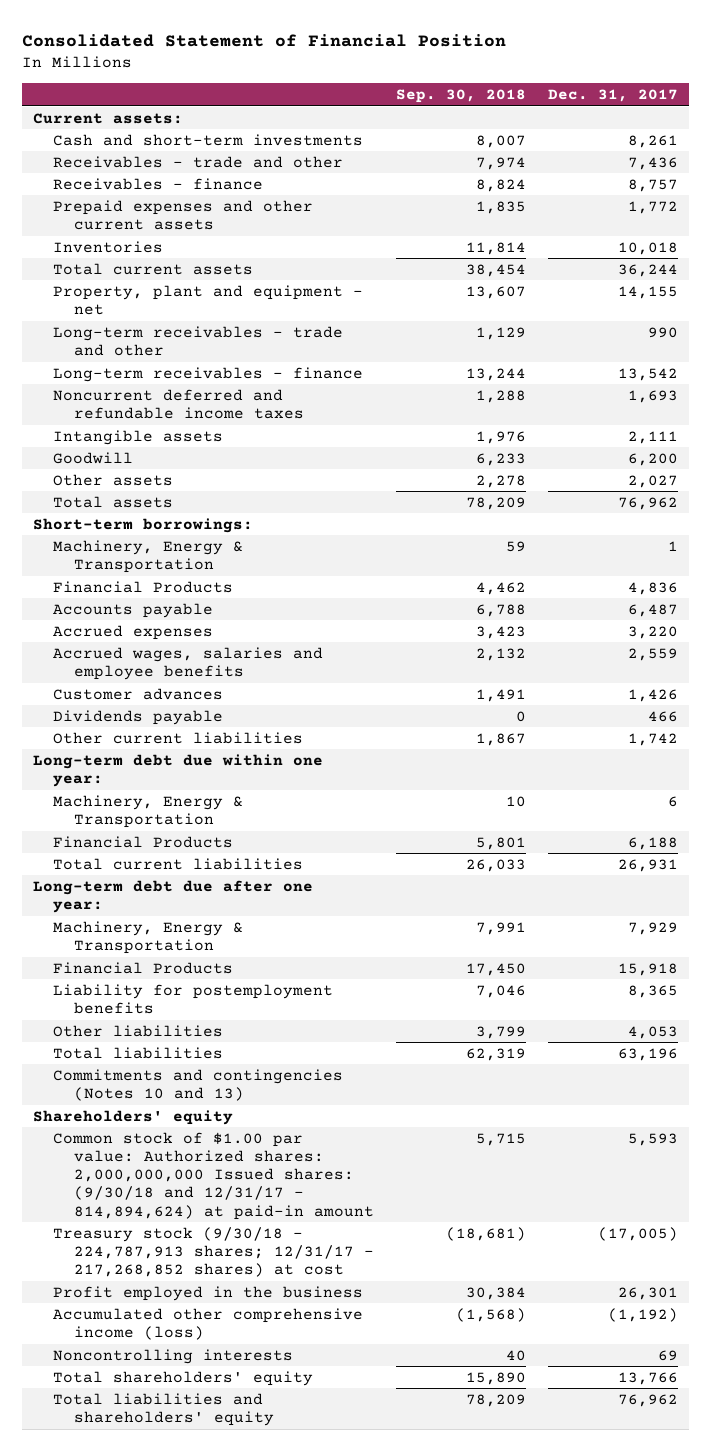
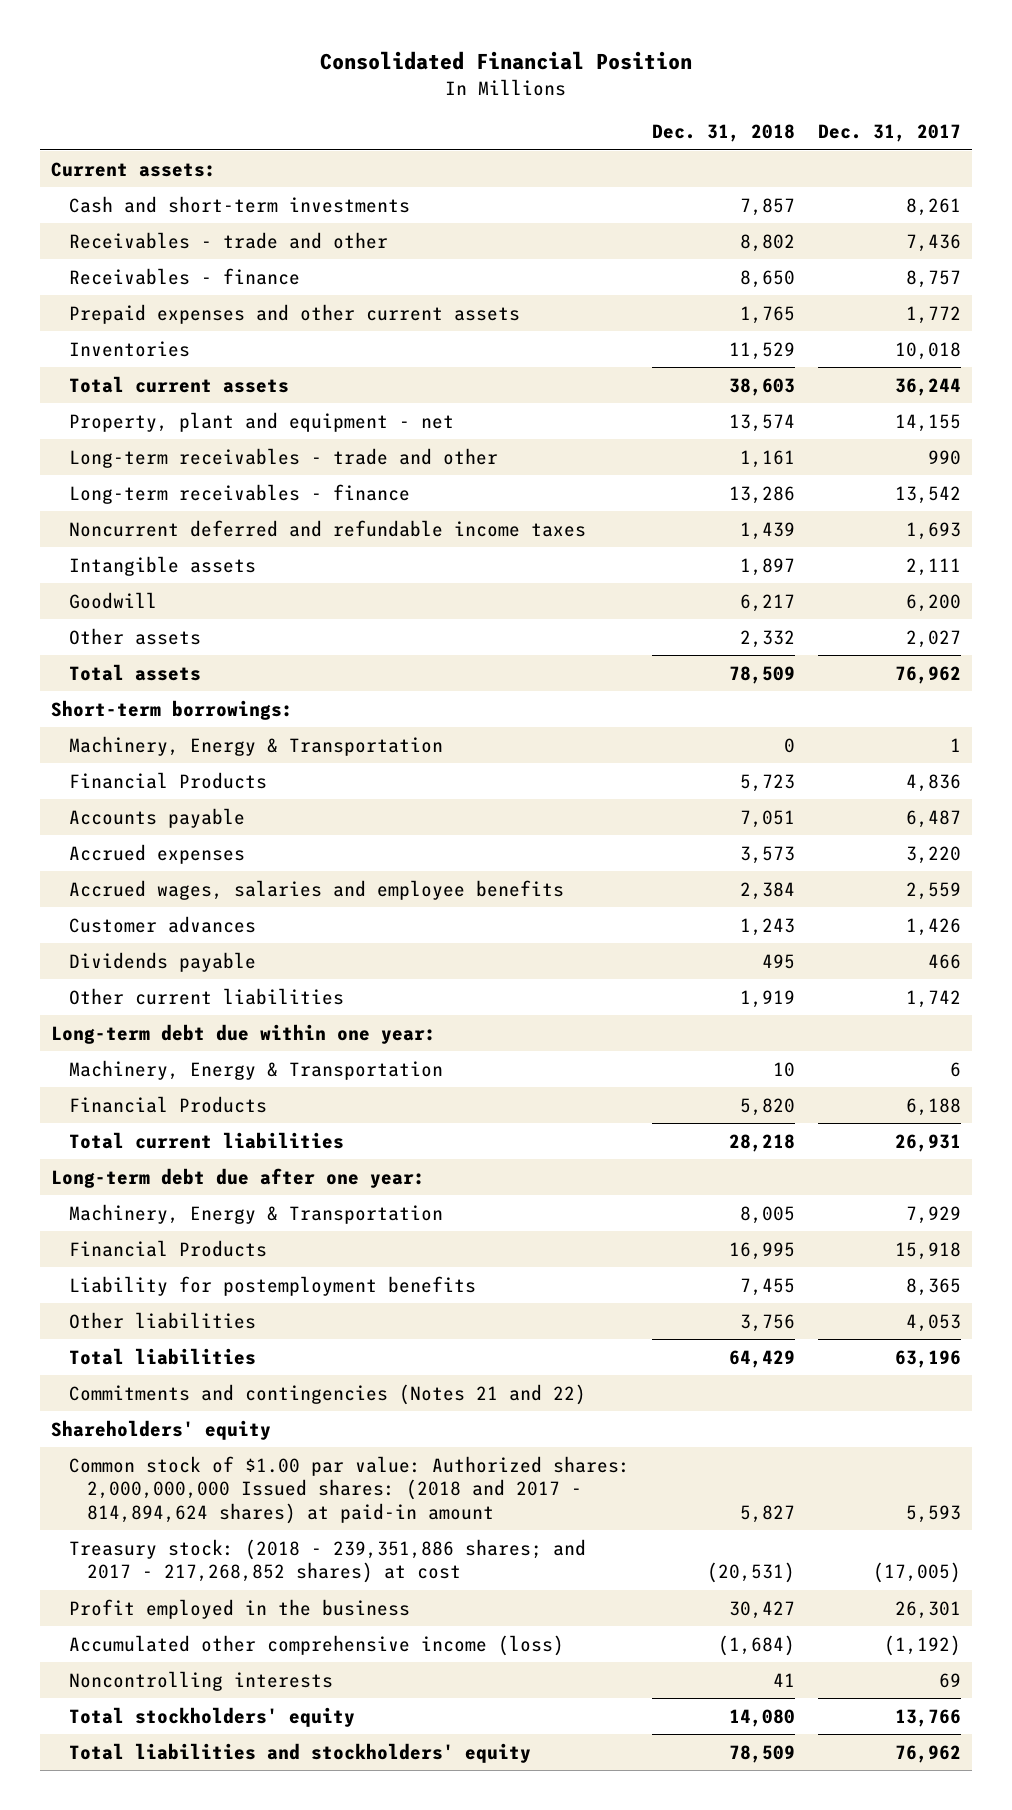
[21,34,506,48] Consolidated Statement of Financial Position -> [319,51,692,71] Consolidated Financial Position
[396,88,527,103] Sep. 30, 2018 -> none
none -> [652,124,796,143] Dec. 31, 2018
[53,1068,344,1101] Commitments and contingencies (Notes 10 and 13) -> [68,1383,586,1405] Commitments and contingencies (Notes 21 and 22)
[53,1131,374,1220] Common stock of $1.00 par value: Authorized shares: 2,000,000,000 Issued shares: (9/30/18 and 12/31/17 - 814,894,624) at paid-in amount -> [68,1455,630,1524] Common stock of $1.00 par value: Authorized shares: 2,000,000,000 Issued shares: (2018 and 2017 - 814,894,624 shares) at paid-in amount
[53,1226,374,1278] Treasury stock (9/30/18 - 224,787,913 shares; 12/31/17 - 217,268,852 shares) at cost -> [68,1538,586,1584] Treasury stock: (2018 - 239,351,886 shares; and 2017 - 217,268,852 shares) at cost
[53,1370,314,1386] Total shareholders' equity -> [68,1706,355,1727] Total stockholders' equity
[53,1392,274,1426] Total liabilities and shareholders' equity -> [68,1742,531,1763] Total liabilities and stockholders' equity

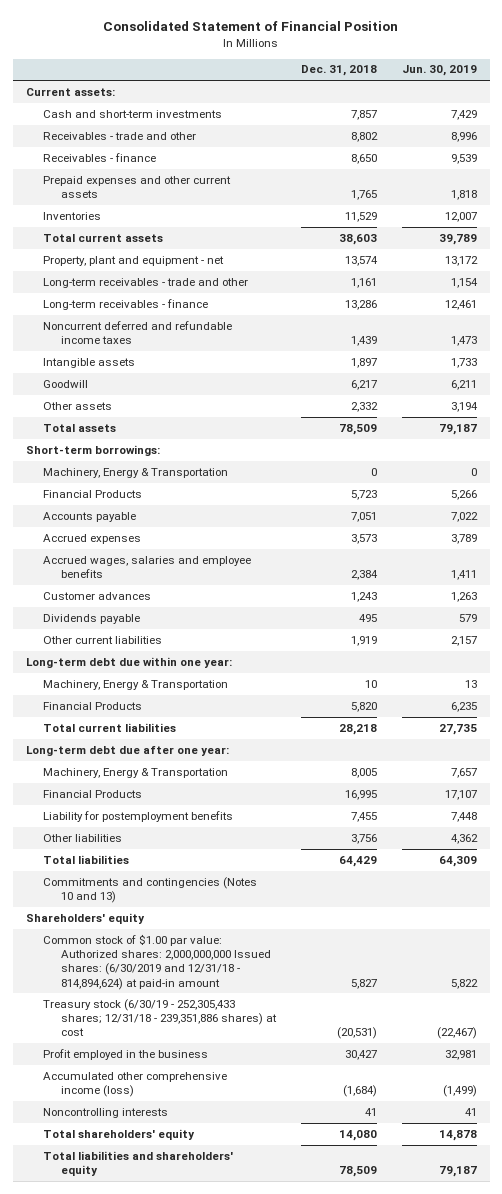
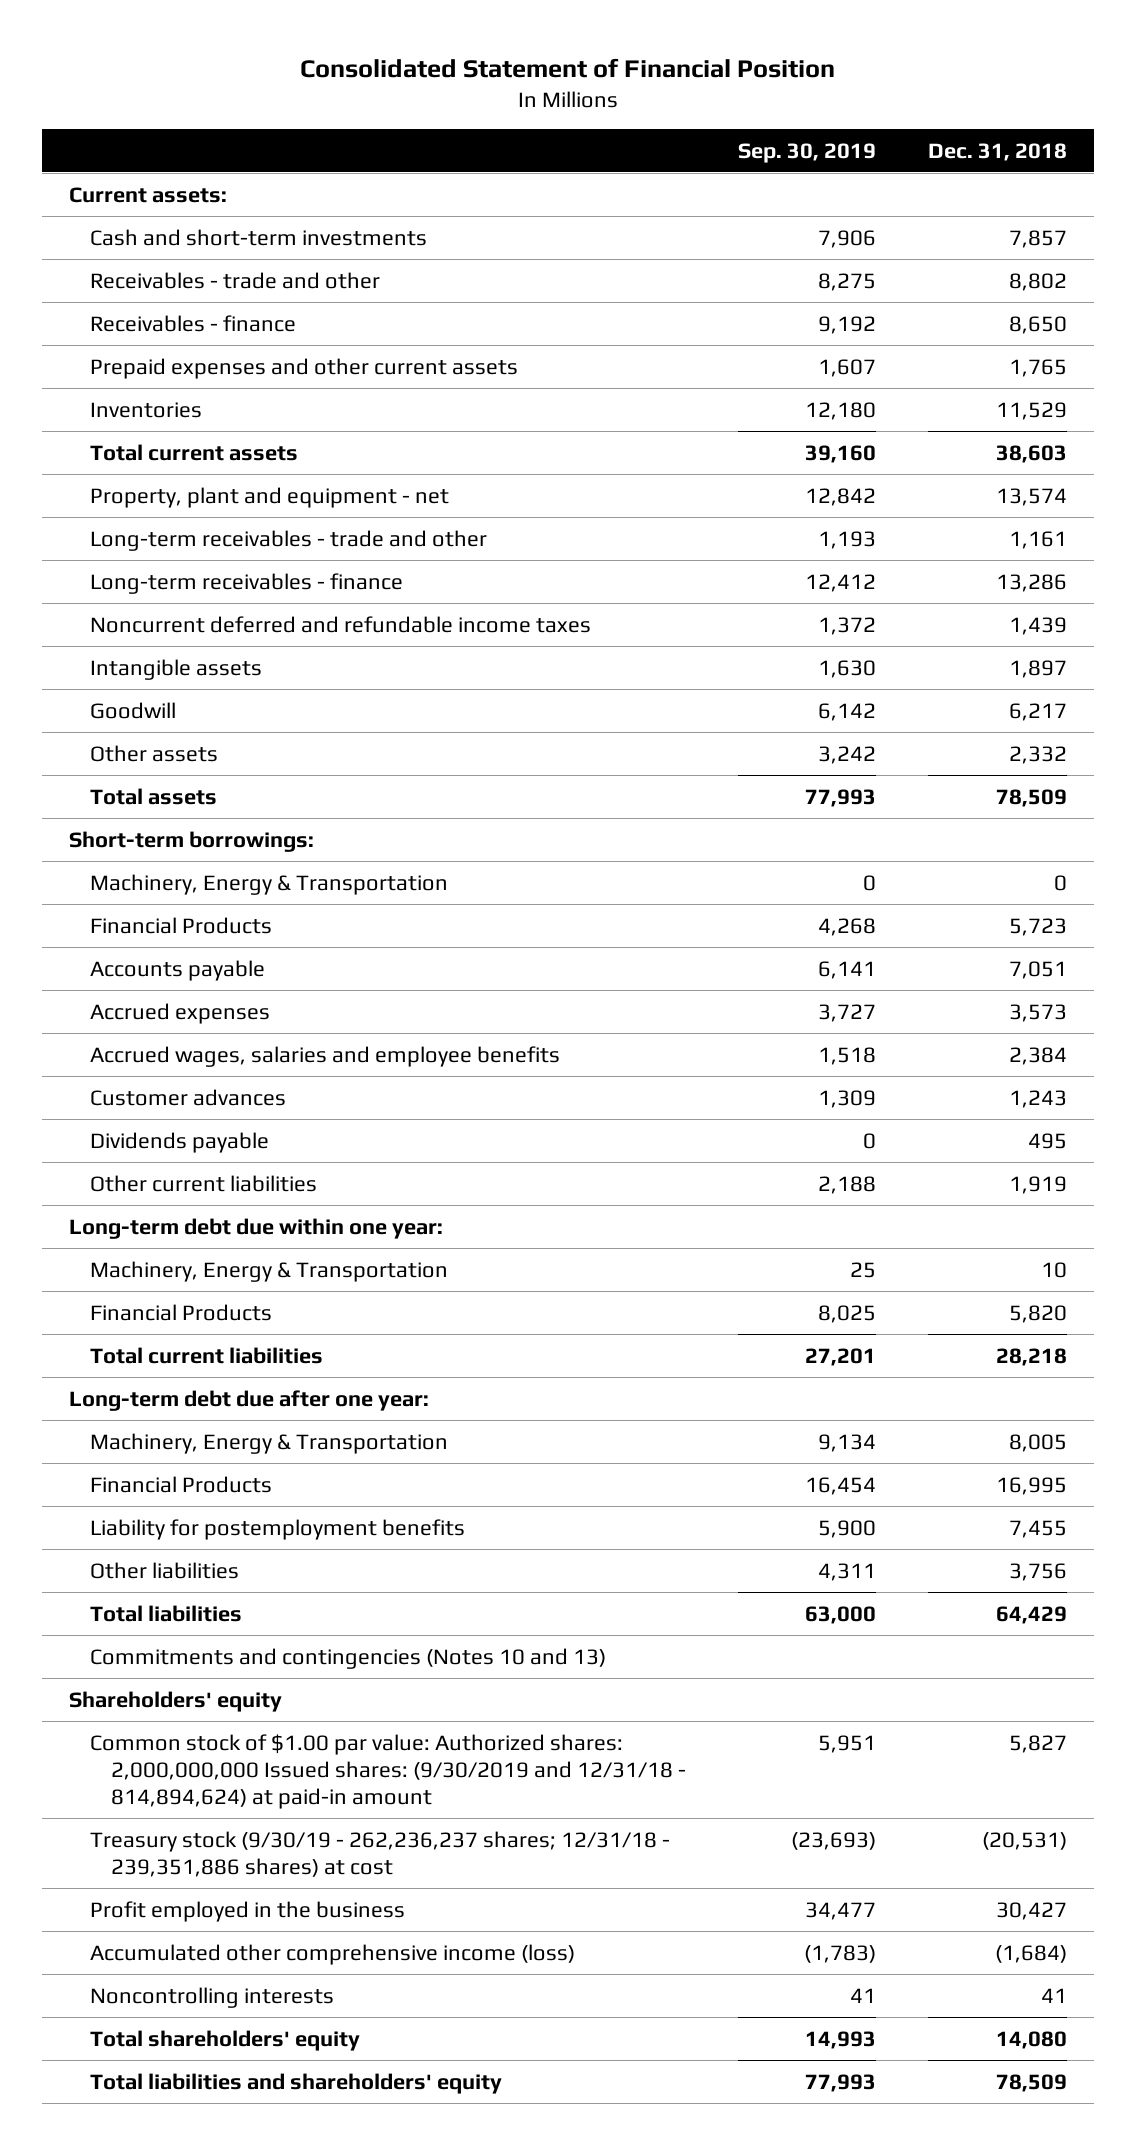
[401,65,477,77] Jun. 30, 2019 -> none
none -> [738,142,877,163] Sep. 30, 2019
[43,933,271,990] Common stock of $1.00 par value: Authorized shares: 2,000,000,000 Issued shares: (6/30/2019 and 12/31/18 - 814,894,624) at paid-in amount -> [89,1733,686,1809] Common stock of $1.00 par value: Authorized shares: 2,000,000,000 Issued shares: (9/30/2019 and 12/31/18 - 814,894,624) at paid-in amount
[43,998,277,1037] Treasury stock (6/30/19 - 252,305,433 shares; 12/31/18 - 239,351,886 shares) at cost -> [89,1830,670,1877] Treasury stock (9/30/19 - 262,236,237 shares; 12/31/18 - 239,351,886 shares) at cost

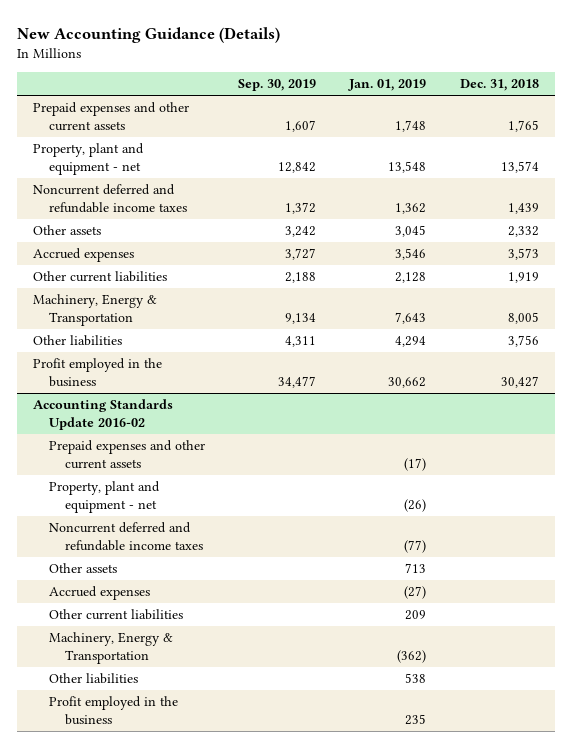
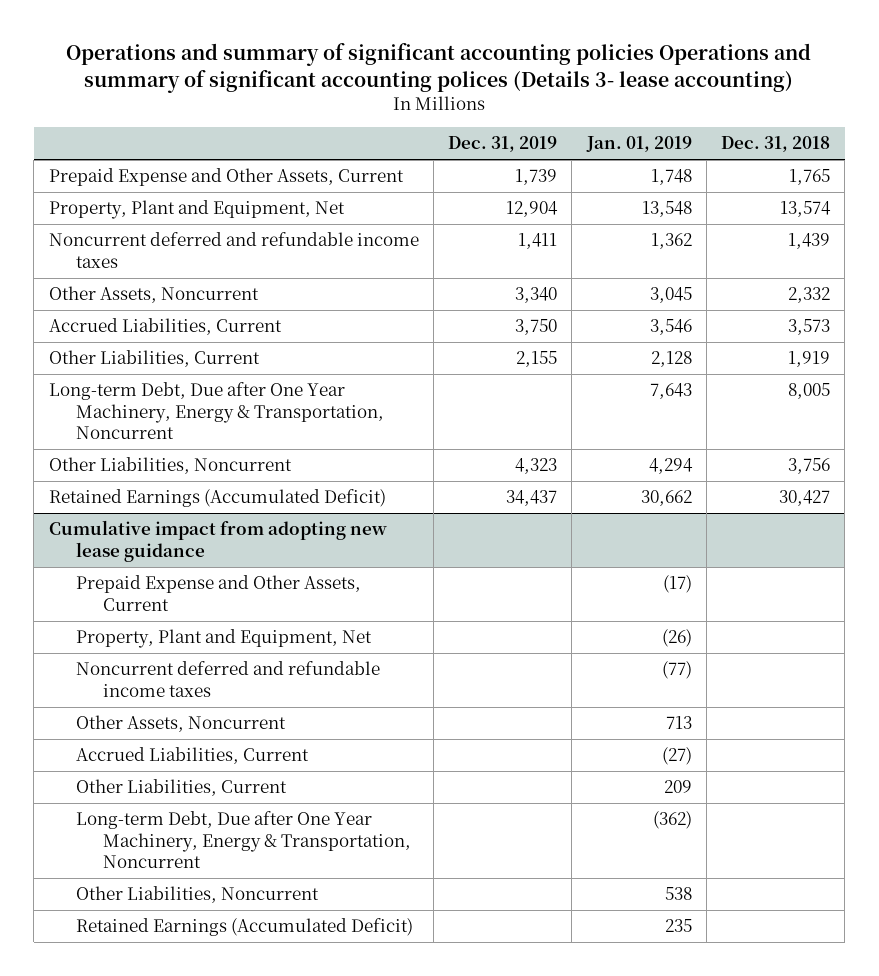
[16,26,280,43] New Accounting Guidance (Details) -> [66,43,812,93] Operations and summary of significant accounting policies Operations and summary of significant accounting polices (Details 3- lease accounting)
[238,79,317,92] Sep. 30, 2019 -> none
none -> [448,136,558,153] Dec. 31, 2019
[33,102,190,132] Prepaid expenses and other current assets -> [48,168,404,187] Prepaid Expense and Other Assets, Current
[33,143,145,176] Property, plant and equipment - net -> [48,200,345,220] Property, Plant and Equipment, Net
[33,225,102,236] Other assets -> [48,286,259,304] Other Assets, Noncurrent
[33,248,135,263] Accrued expenses -> [48,318,282,336] Accrued Liabilities, Current
[33,271,168,283] Other current liabilities -> [48,350,260,368] Other Liabilities, Current
[33,294,158,327] Machinery, Energy & Transportation -> [48,382,384,440] Long-term Debt, Due after One Year Machinery, Energy & Transportation, Noncurrent
[33,335,123,347] Other liabilities -> [48,457,292,475] Other Liabilities, Noncurrent
[33,358,163,388] Profit employed in the business -> [48,489,386,508] Retained Earnings (Accumulated Deficit)
[33,399,174,431] Accounting Standards Update 2016-02 -> [48,520,387,562] Cumulative impact from adopting new lease guidance
[49,440,206,470] Prepaid expenses and other current assets -> [75,575,361,611] Prepaid Expense and Other Assets, Current
[49,481,161,514] Property, plant and equipment - net -> [75,629,372,649] Property, Plant and Equipment, Net
[49,563,118,574] Other assets -> [75,715,286,733] Other Assets, Noncurrent
[49,586,151,601] Accrued expenses -> [75,747,309,765] Accrued Liabilities, Current
[49,609,184,621] Other current liabilities -> [75,779,287,797] Other Liabilities, Current
[49,632,174,665] Machinery, Energy & Transportation -> [75,811,412,869] Long-term Debt, Due after One Year Machinery, Energy & Transportation, Noncurrent
[49,673,139,685] Other liabilities -> [75,886,319,904] Other Liabilities, Noncurrent
[49,696,179,726] Profit employed in the business -> [75,918,413,937] Retained Earnings (Accumulated Deficit)

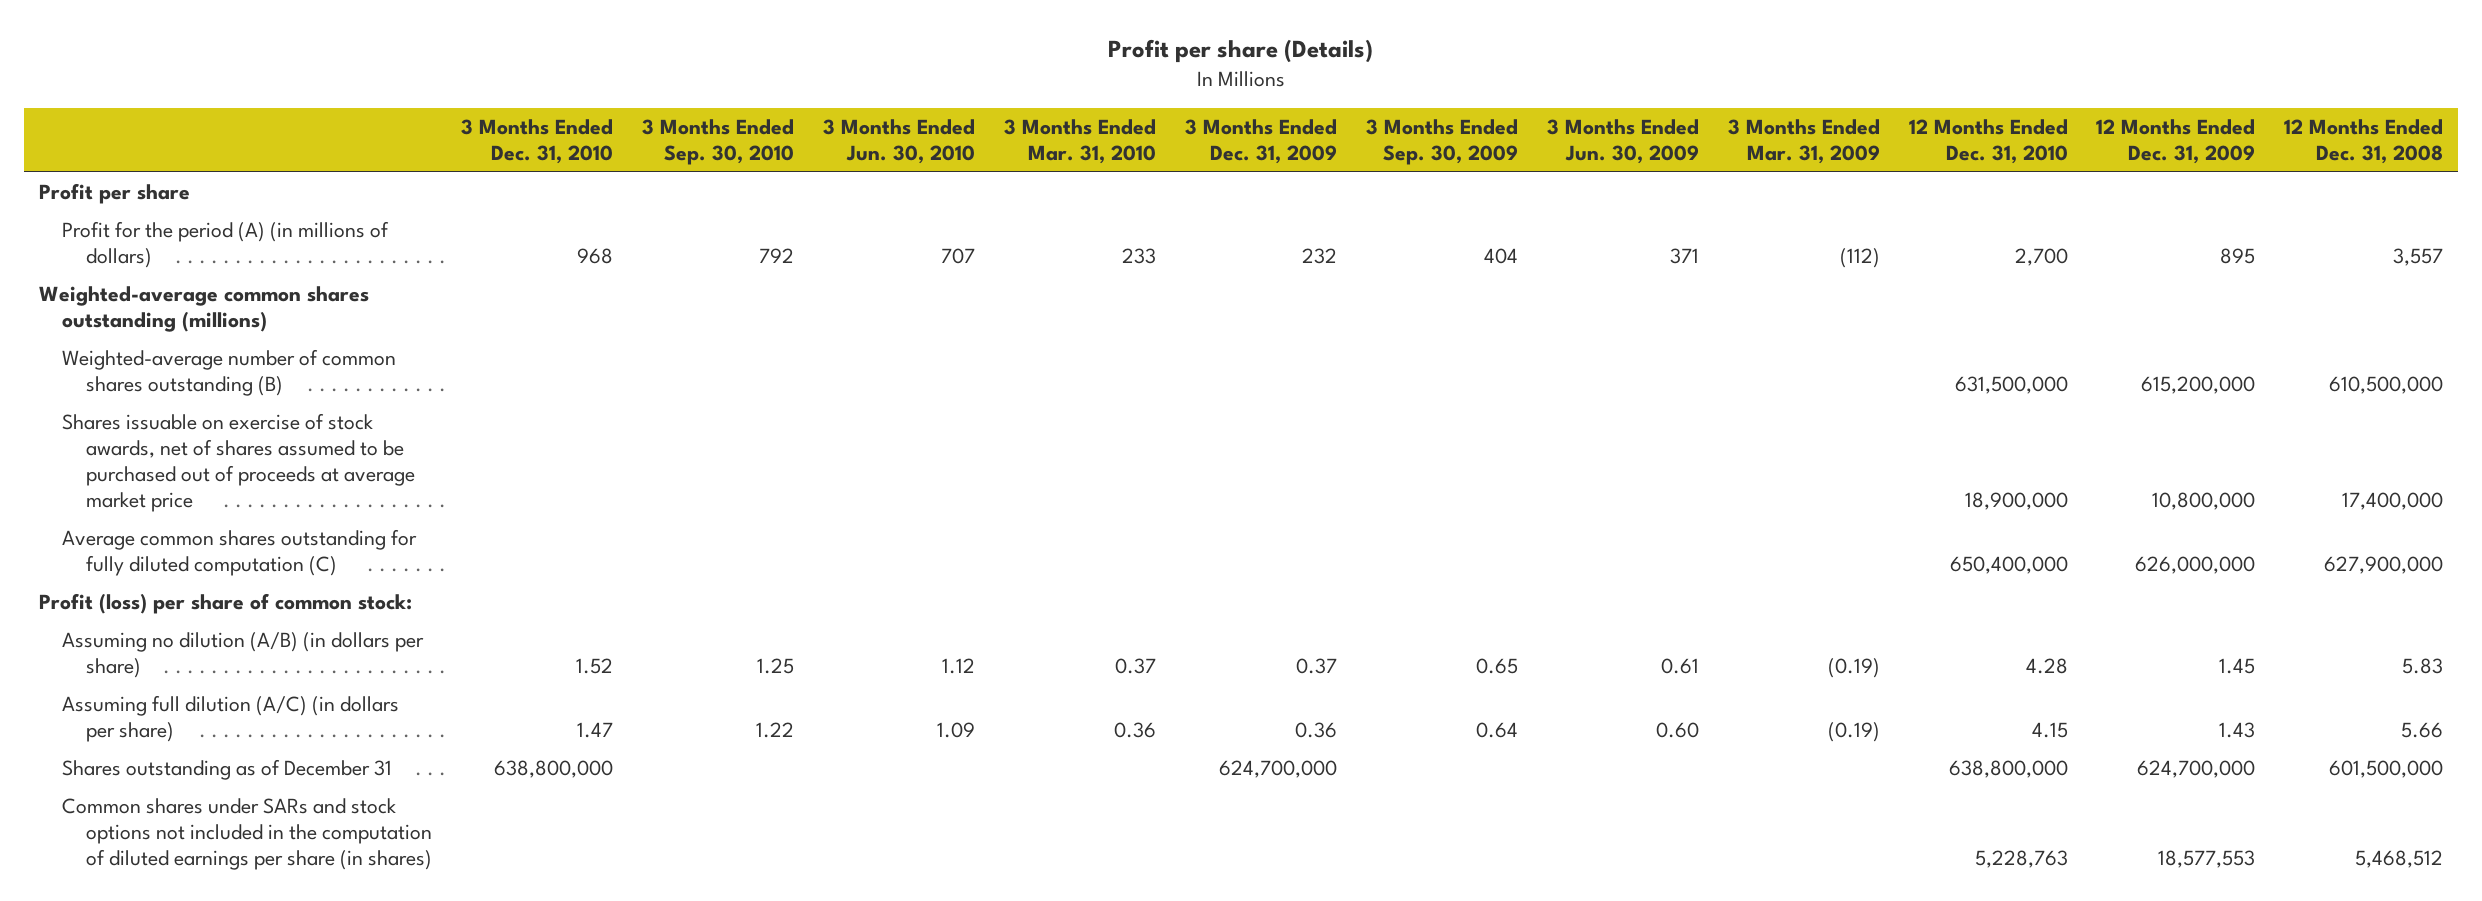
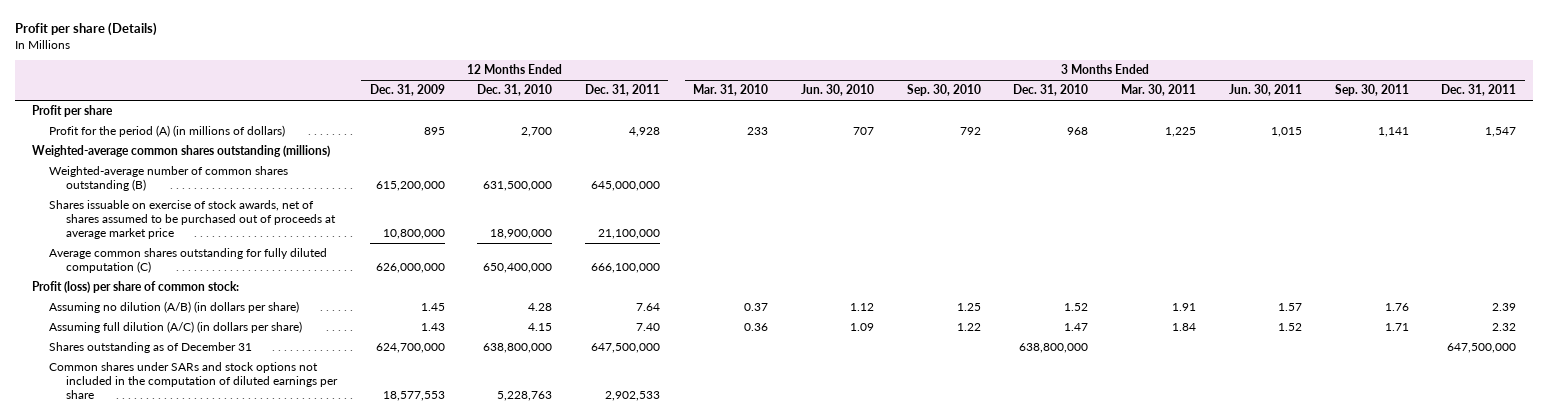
[1184,118,1337,164] 3 Months Ended Dec. 31, 2009 -> none
[1365,118,1518,165] 3 Months Ended Sep. 30, 2009 -> none
[1546,118,1699,164] 3 Months Ended Jun. 30, 2009 -> none
[1727,118,1880,164] 3 Months Ended Mar. 31, 2009 -> none
[2284,118,2444,164] 12 Months Ended Dec. 31, 2008 -> none
none -> [585,84,661,97] Dec. 31, 2011
none -> [1121,84,1197,97] Mar. 30, 2011
none -> [1228,84,1302,97] Jun. 30, 2011
none -> [1334,84,1409,97] Sep. 30, 2011
none -> [1441,84,1517,97] Dec. 31, 2011
[62,798,432,870] Common shares under SARs and stock options not included in the computation of diluted earnings per share (in shares) -> [48,362,338,399] Common shares under SARs and stock options not included in the computation of diluted earnings per share

